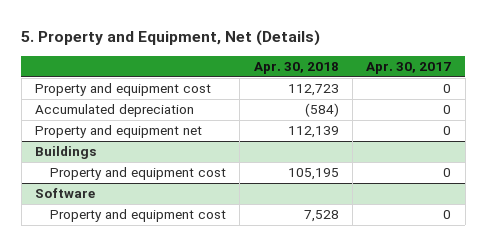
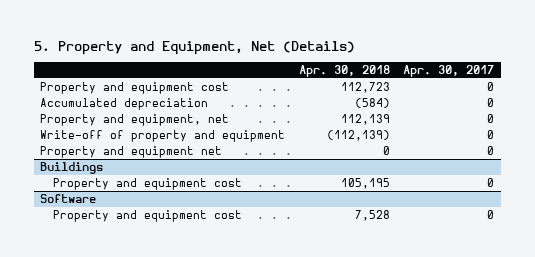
none -> [40,114,230,127] Property and equipment, net
none -> [40,130,286,143] Write-off of property and equipment
[287,126,339,139] 112,139 -> [382,146,390,156] 0

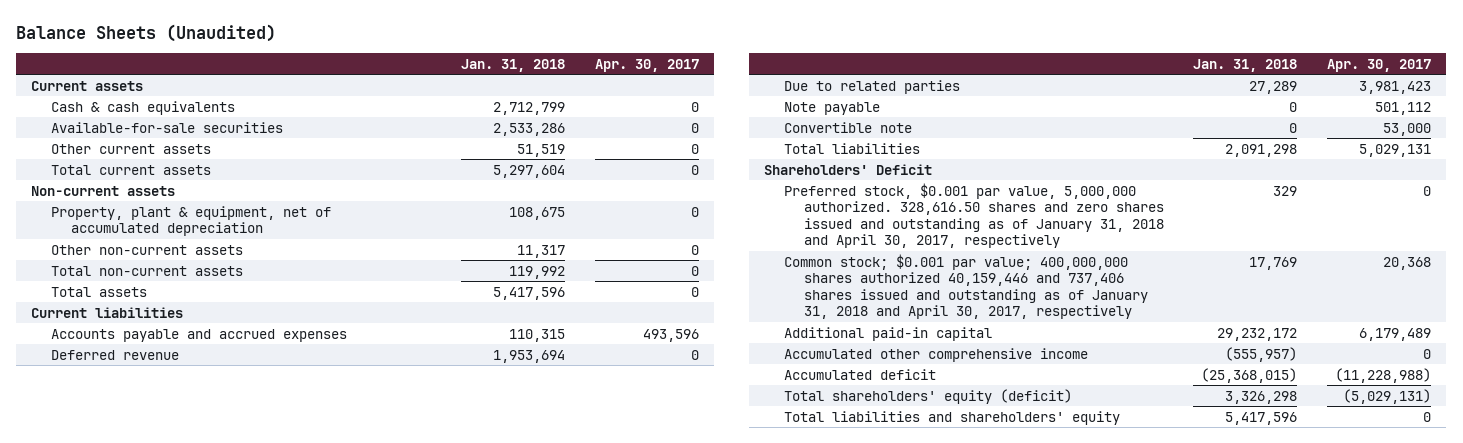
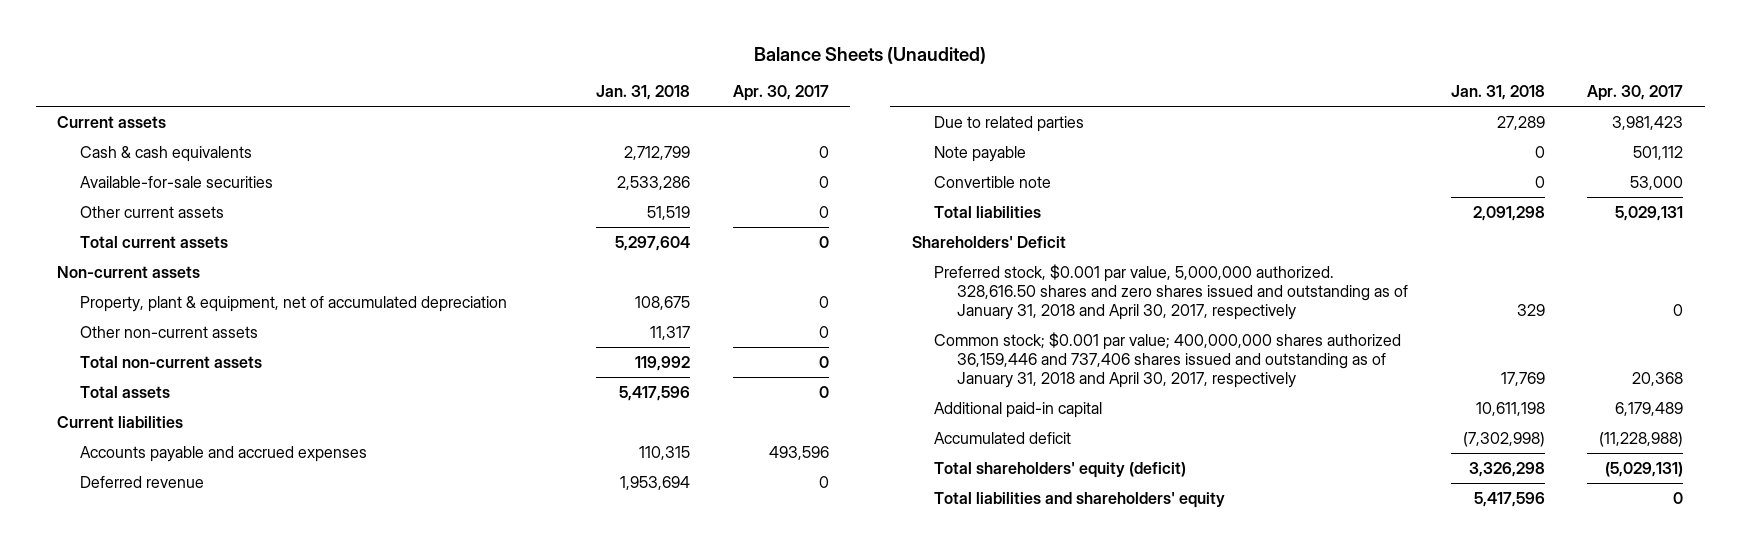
[783,347,1088,362] Accumulated other comprehensive income -> none
[783,253,1148,320] Common stock; $0.001 par value; 400,000,000 shares authorized 40,159,446 and 737,406 shares issued and outstanding as of January 31, 2018 and April 30, 2017, respectively -> [934,331,1402,389] Common stock; $0.001 par value; 400,000,000 shares authorized 36,159,446 and 737,406 shares issued and outstanding as of January 31, 2018 and April 30, 2017, respectively
[1217,327,1298,341] 29,232,172 -> [1475,401,1545,416] 10,611,198
[1201,367,1298,383] (25,368,015) -> [1462,431,1545,447] (7,302,998)

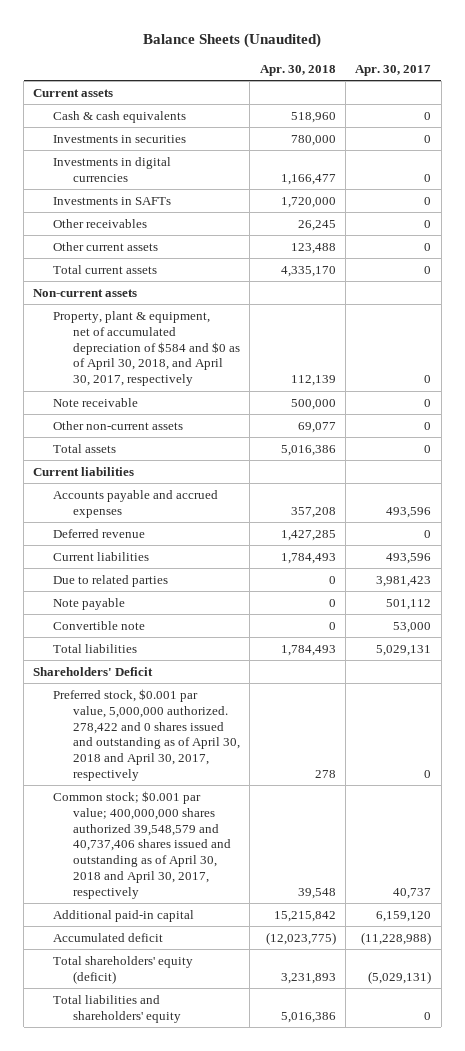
[596,85,691,101] Jan. 31, 2018 -> none
none -> [259,64,336,76] Apr. 30, 2018
[79,175,273,188] Available-for-sale securities -> [53,134,187,143] Investments in securities
none -> [53,156,172,182] Investments in digital currencies
none -> [53,196,172,205] Investments in SAFTs
none -> [53,218,148,228] Other receivables
[79,295,507,312] Property, plant & equipment, net of accumulated depreciation -> [53,310,241,387] Property, plant & equipment, net of accumulated depreciation of $584 and $0 as of April 30, 2018, and April 30, 2017, respectively
none -> [53,397,139,407] Note receivable
[79,355,262,368] Total non-current assets -> none
none -> [53,551,150,561] Current liabilities
[934,263,1409,321] Preferred stock, $0.001 par value, 5,000,000 authorized. 328,616.50 shares and zero shares issued and outstanding as of January 31, 2018 and April 30, 2017, respectively -> [53,688,241,782] Preferred stock, $0.001 par value, 5,000,000 authorized. 278,422 and 0 shares issued and outstanding as of April 30, 2018 and April 30, 2017, respectively
[934,331,1402,389] Common stock; $0.001 par value; 400,000,000 shares authorized 36,159,446 and 737,406 shares issued and outstanding as of January 31, 2018 and April 30, 2017, respectively -> [53,790,232,900] Common stock; $0.001 par value; 400,000,000 shares authorized 39,548,579 and 40,737,406 shares issued and outstanding as of April 30, 2018 and April 30, 2017, respectively
[1632,372,1684,387] 20,368 -> [393,888,432,900] 40,737
[1615,401,1684,416] 6,179,489 -> [376,910,432,922] 6,159,120

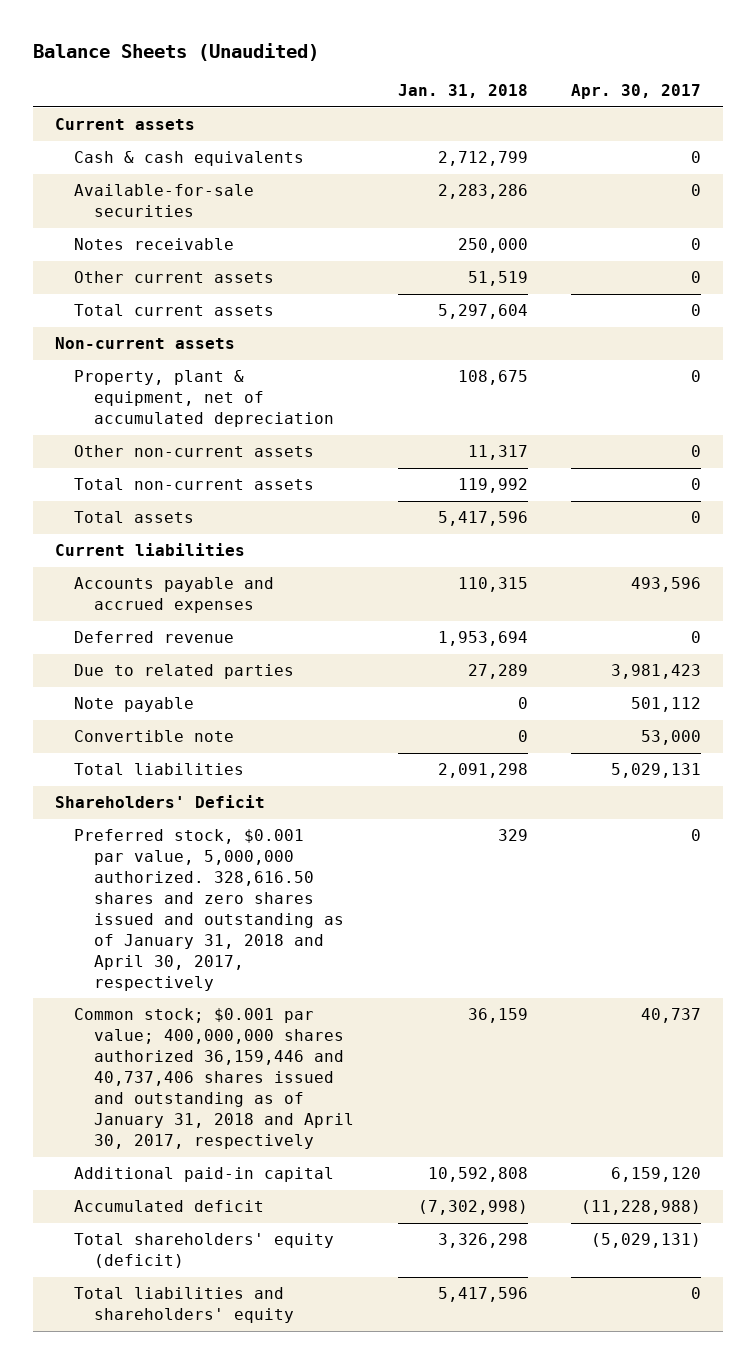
[259,64,336,76] Apr. 30, 2018 -> none
none -> [397,84,528,99] Jan. 31, 2018
[53,156,172,182] Investments in digital currencies -> none
[53,196,172,205] Investments in SAFTs -> none
[53,218,148,228] Other receivables -> none
[53,134,187,143] Investments in securities -> [74,184,255,218] Available-for-sale securities
none -> [74,238,235,251] Notes receivable
[53,397,139,407] Note receivable -> none
[53,310,241,387] Property, plant & equipment, net of accumulated depreciation of $584 and $0 as of April 30, 2018, and April 30, 2017, respectively -> [74,370,335,428] Property, plant & equipment, net of accumulated depreciation
none -> [74,478,315,491] Total non-current assets
[53,551,150,561] Current liabilities -> none
[53,688,241,782] Preferred stock, $0.001 par value, 5,000,000 authorized. 278,422 and 0 shares issued and outstanding as of April 30, 2018 and April 30, 2017, respectively -> [74,829,345,991] Preferred stock, $0.001 par value, 5,000,000 authorized. 328,616.50 shares and zero shares issued and outstanding as of January 31, 2018 and April 30, 2017, respectively
[53,790,232,900] Common stock; $0.001 par value; 400,000,000 shares authorized 39,548,579 and 40,737,406 shares issued and outstanding as of April 30, 2018 and April 30, 2017, respectively -> [74,1008,355,1149] Common stock; $0.001 par value; 400,000,000 shares authorized 36,159,446 and 40,737,406 shares issued and outstanding as of January 31, 2018 and April 30, 2017, respectively

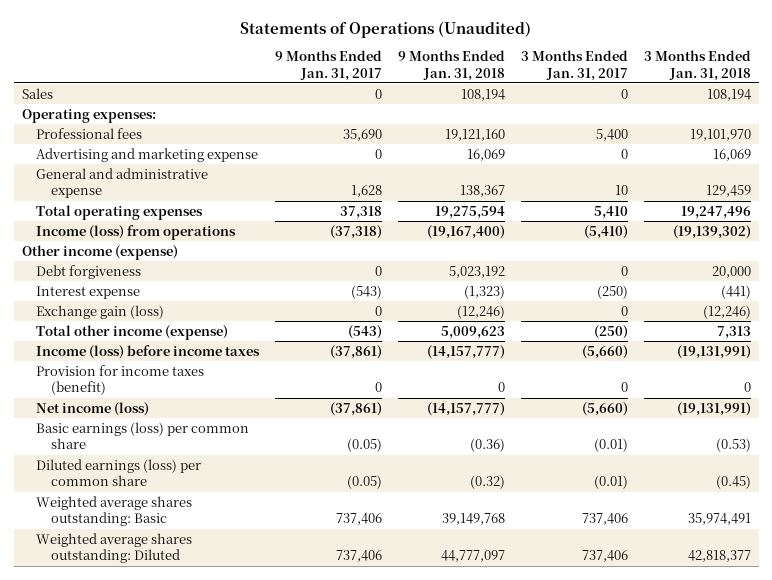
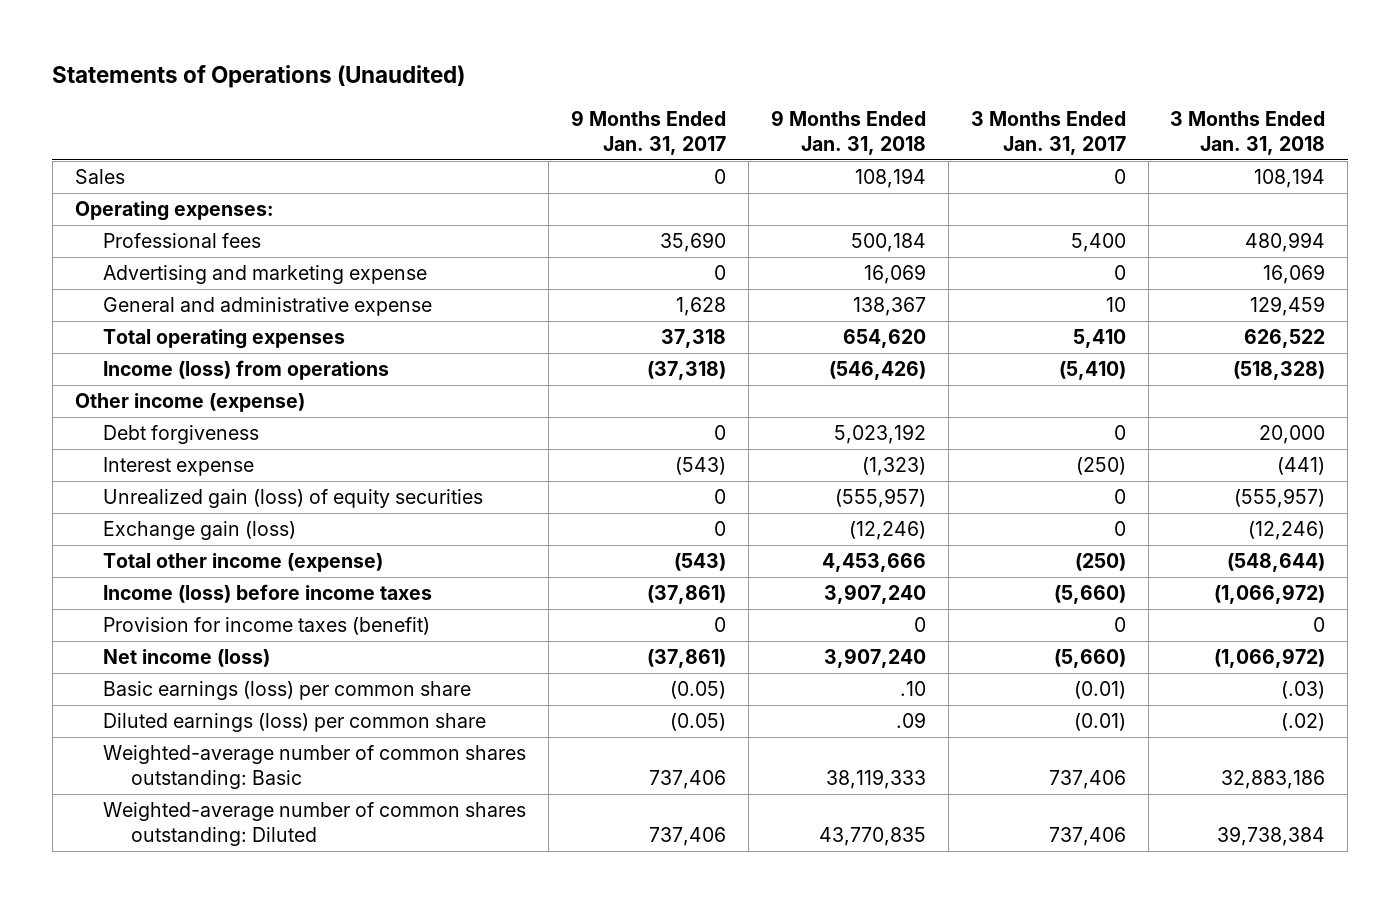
[444,128,505,141] 19,121,160 -> [850,233,926,253] 500,184
[689,128,751,141] 19,101,970 -> [1245,232,1326,253] 480,994
[434,205,505,219] 19,275,594 -> [842,329,926,349] 654,620
[680,205,751,219] 19,247,496 -> [1244,329,1326,349] 626,522
[426,224,505,239] (19,167,400) -> [828,361,926,381] (546,426)
[672,224,751,239] (19,139,302) -> [1233,361,1326,381] (518,328)
none -> [102,489,483,509] Unrealized gain (loss) of equity securities
[440,325,505,339] 5,009,623 -> [821,553,926,573] 4,453,666
[716,325,751,339] 7,313 -> [1227,553,1326,573] (548,644)
[426,344,505,359] (14,157,777) -> [823,584,926,605] 3,907,240
[676,344,751,359] (19,131,991) -> [1214,584,1326,605] (1,066,972)
[426,401,505,416] (14,157,777) -> [823,648,926,669] 3,907,240
[676,401,751,416] (19,131,991) -> [1214,648,1326,669] (1,066,972)
[469,438,505,453] (0.36) -> [899,681,926,697] .10
[715,438,751,453] (0.53) -> [1281,681,1326,700] (.03)
[469,475,505,490] (0.32) -> [895,712,926,729] .09
[715,475,751,490] (0.45) -> [1281,713,1326,732] (.02)
[36,495,193,527] Weighted average shares outstanding: Basic -> [102,745,526,790] Weighted-average number of common shares outstanding: Basic
[441,513,505,526] 39,149,768 -> [825,769,926,790] 38,119,333
[687,513,751,526] 35,974,491 -> [1221,770,1326,790] 32,883,186
[36,532,193,564] Weighted average shares outstanding: Diluted -> [102,802,526,847] Weighted-average number of common shares outstanding: Diluted
[440,550,505,563] 44,777,097 -> [818,827,926,847] 43,770,835
[687,550,751,563] 42,818,377 -> [1217,826,1326,847] 39,738,384

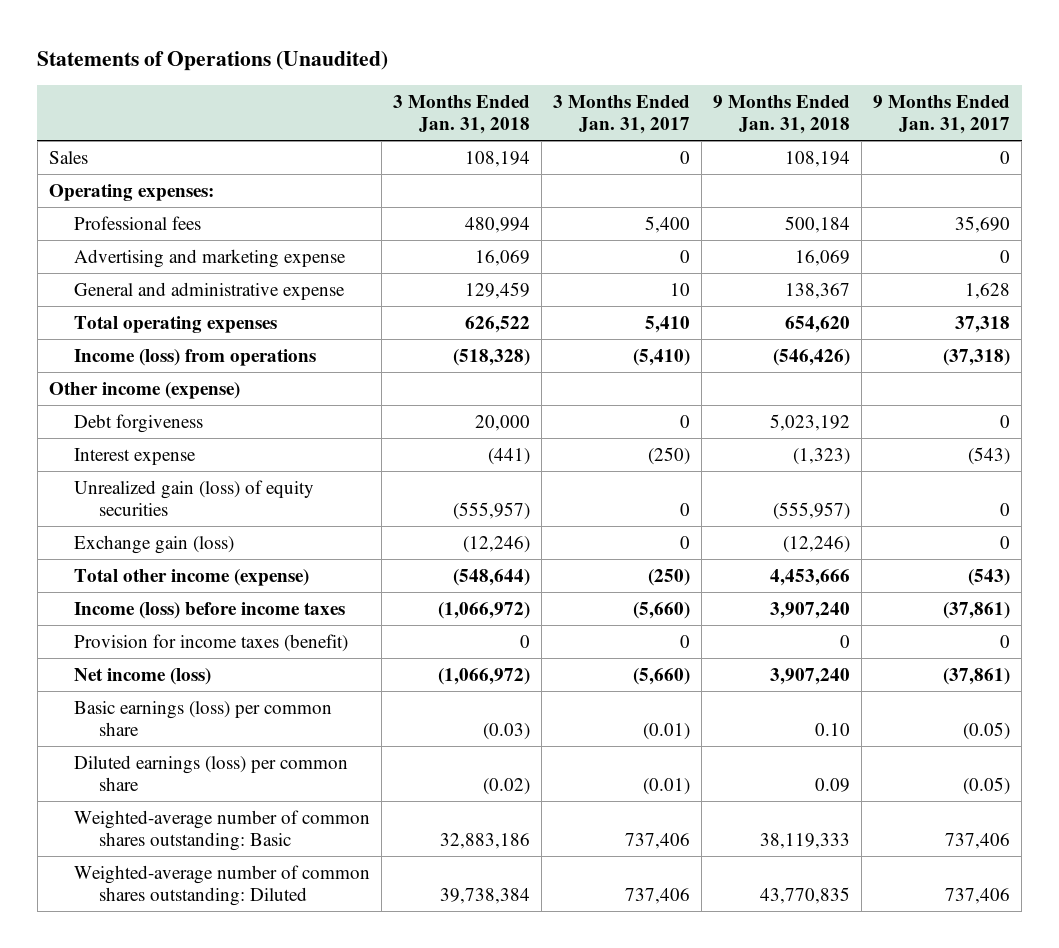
[899,681,926,697] .10 -> [815,722,851,736] 0.10
[1281,681,1326,700] (.03) -> [482,722,530,740] (0.03)
[895,712,926,729] .09 -> [815,777,851,792] 0.09
[1281,713,1326,732] (.02) -> [482,777,530,795] (0.02)

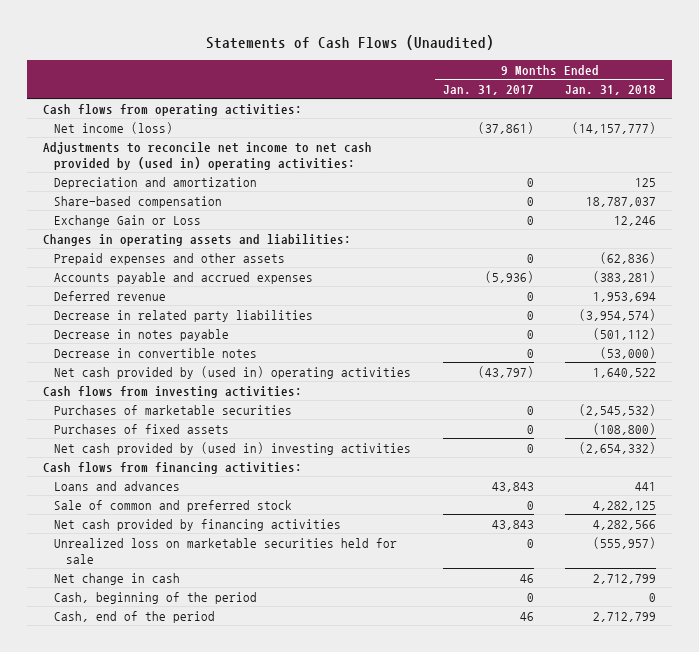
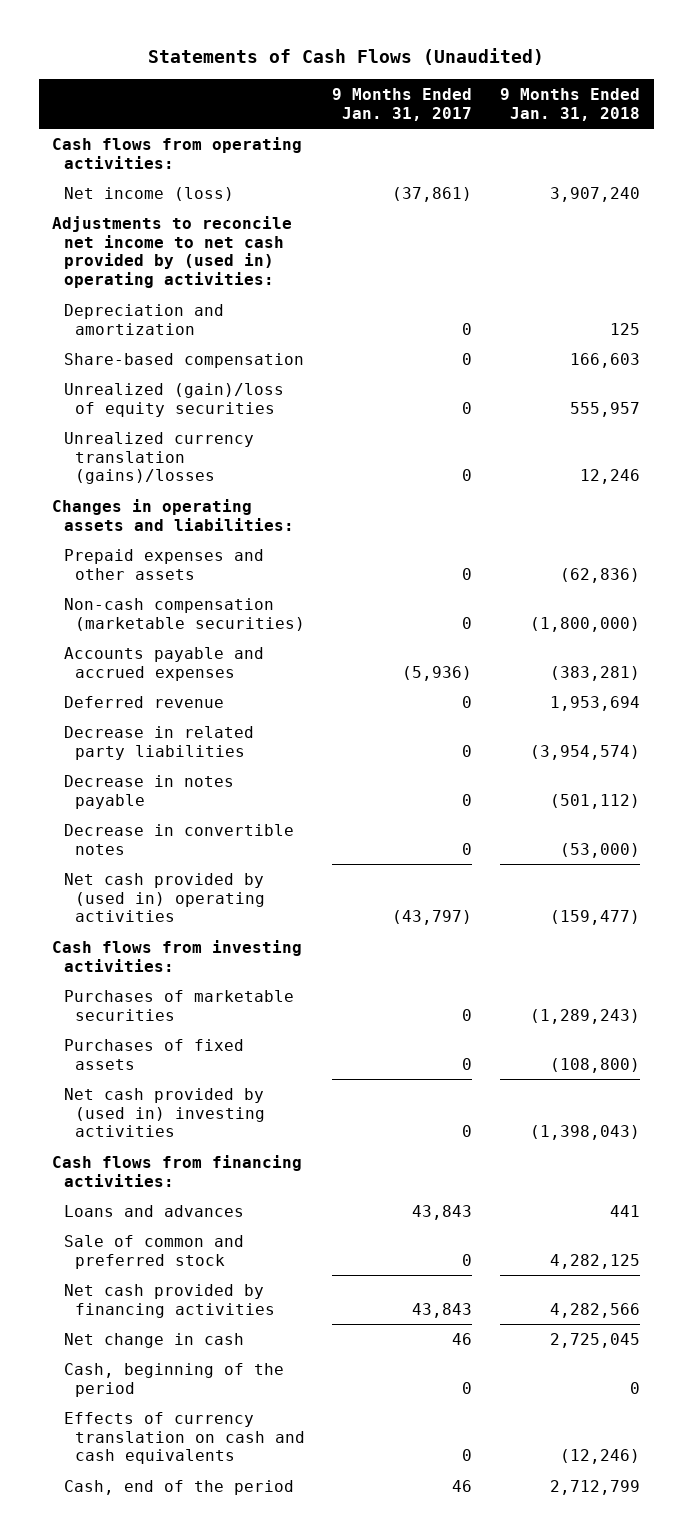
[572,121,657,134] (14,157,777) -> [550,186,641,202] 3,907,240
[586,196,657,207] 18,787,037 -> [570,352,641,368] 166,603
none -> [63,382,284,417] Unrealized (gain)/loss of equity securities
[54,214,202,227] Exchange Gain or Loss -> [63,431,254,485] Unrealized currency translation (gains)/losses
none -> [63,597,305,631] Non-cash compensation (marketable securities)
[593,367,657,378] 1,640,522 -> [550,910,641,926] (159,477)
[579,403,657,416] (2,545,532) -> [530,1008,641,1024] (1,289,243)
[579,441,657,454] (2,654,332) -> [530,1125,641,1141] (1,398,043)
[54,537,398,564] Unrealized loss on marketable securities held for sale -> none
[593,573,657,584] 2,712,799 -> [550,1332,641,1348] 2,725,045
none -> [63,1411,305,1465] Effects of currency translation on cash and cash equivalents

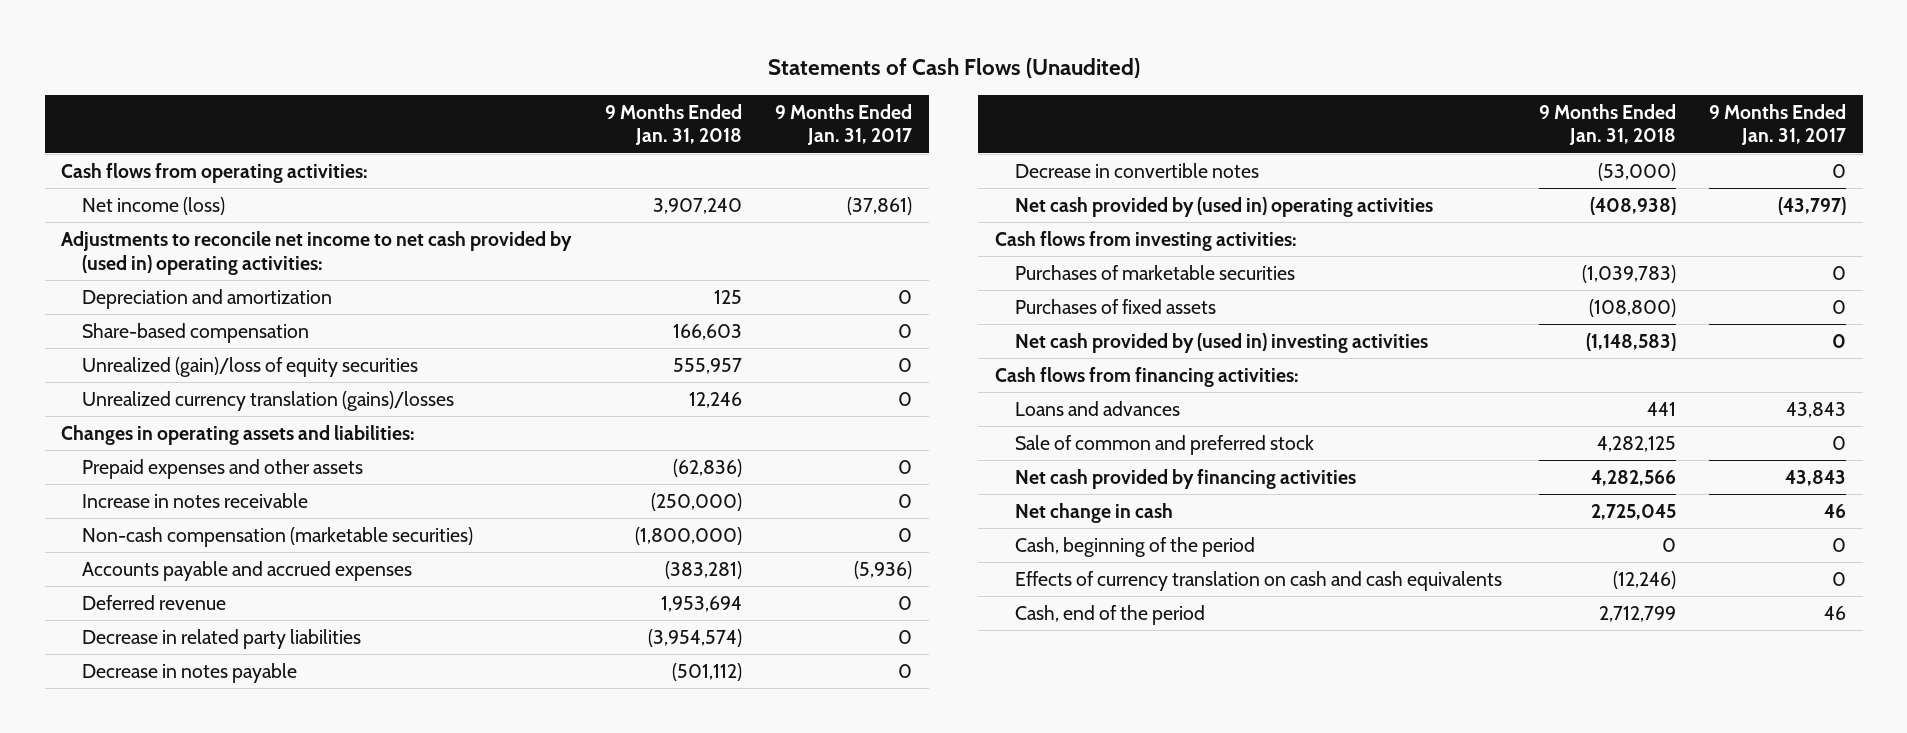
none -> [81,493,308,509] Increase in notes receivable
[550,910,641,926] (159,477) -> [1589,197,1676,216] (408,938)
[530,1008,641,1024] (1,289,243) -> [1581,265,1676,284] (1,039,783)
[530,1125,641,1141] (1,398,043) -> [1585,333,1676,352] (1,148,583)

